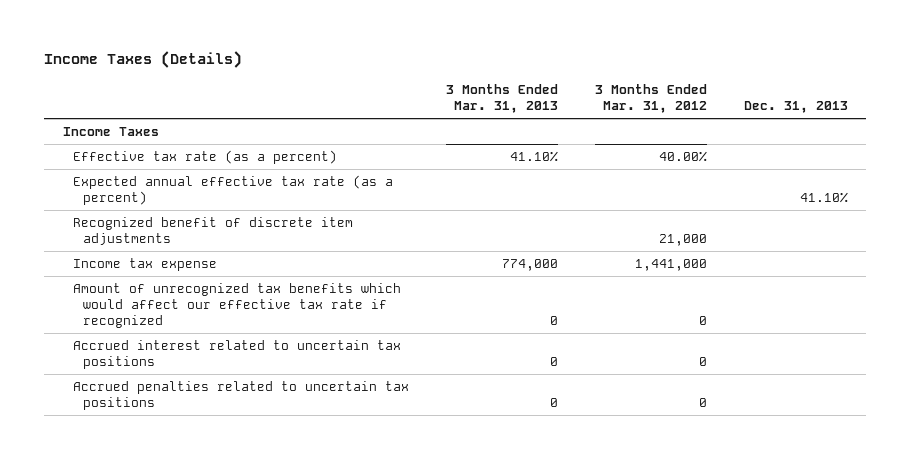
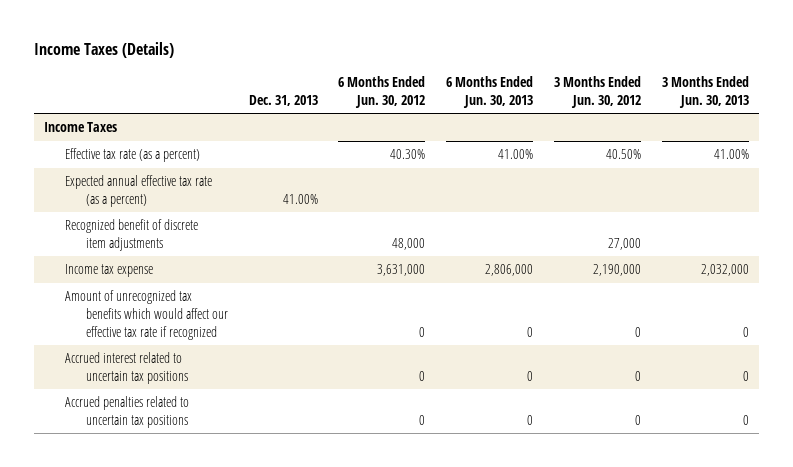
[445,84,558,114] 3 Months Ended Mar. 31, 2013 -> none
[594,84,707,114] 3 Months Ended Mar. 31, 2012 -> none
none -> [338,76,426,109] 6 Months Ended Jun. 30, 2012
none -> [446,76,534,109] 6 Months Ended Jun. 30, 2013
none -> [554,76,642,109] 3 Months Ended Jun. 30, 2012
none -> [662,76,750,109] 3 Months Ended Jun. 30, 2013
[799,192,848,204] 41.10% -> [282,193,318,204] 41.00%

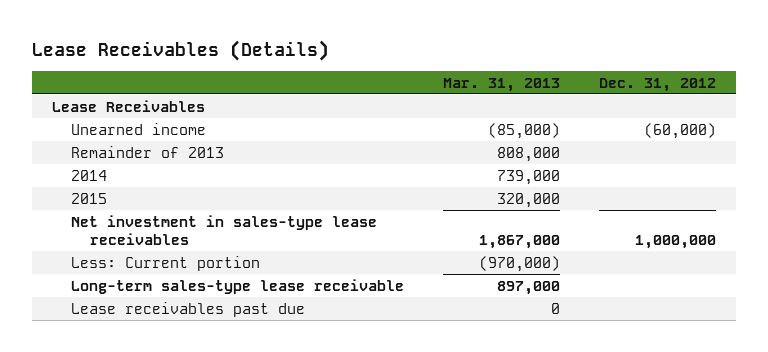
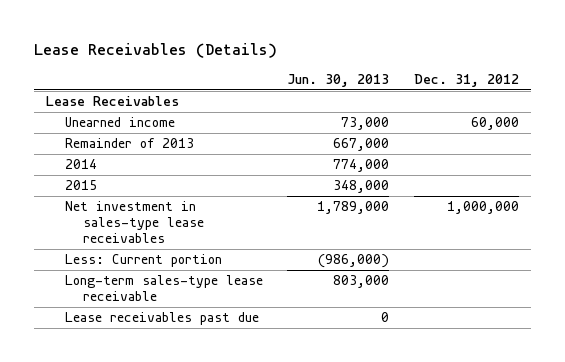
[443,77,561,92] Mar. 31, 2013 -> none
none -> [287,74,390,88] Jun. 30, 2013
[644,122,717,139] (60,000) -> [470,117,519,131] 60,000

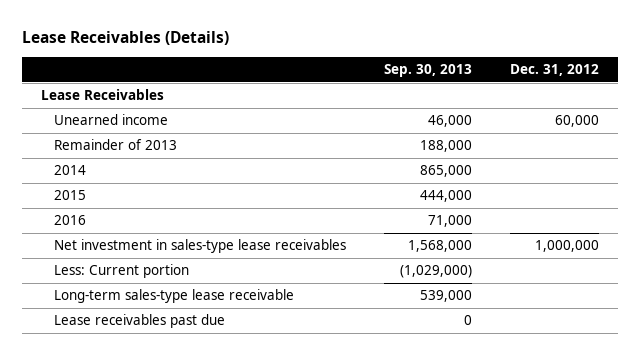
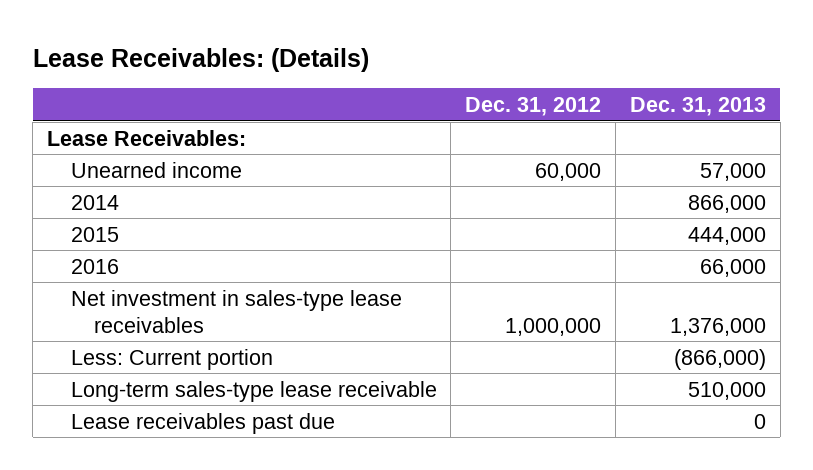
[22,31,230,46] Lease Receivables (Details) -> [32,47,369,72] Lease Receivables: (Details)
[383,64,472,78] Sep. 30, 2013 -> none
none -> [629,96,766,116] Dec. 31, 2013
[41,89,165,101] Lease Receivables -> [47,129,247,146] Lease Receivables:
[53,139,177,151] Remainder of 2013 -> none

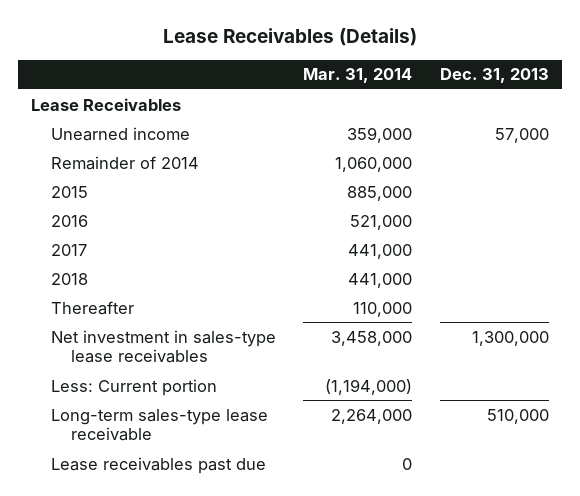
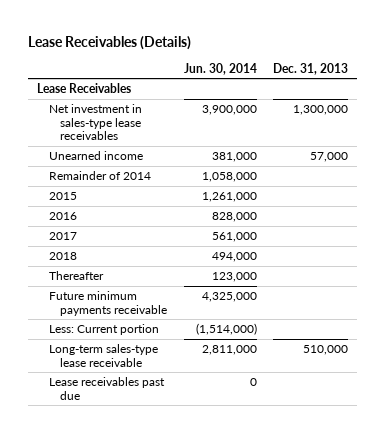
[303,68,413,84] Mar. 31, 2014 -> none
none -> [183,62,257,75] Jun. 30, 2014
[51,329,277,364] Net investment in sales-type lease receivables -> [48,104,142,141] Net investment in sales-type lease receivables
none -> [48,291,168,316] Future minimum payments receivable

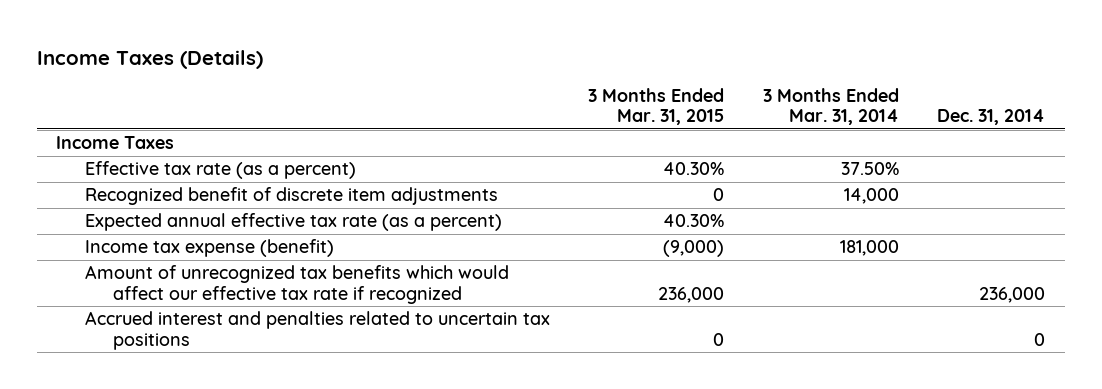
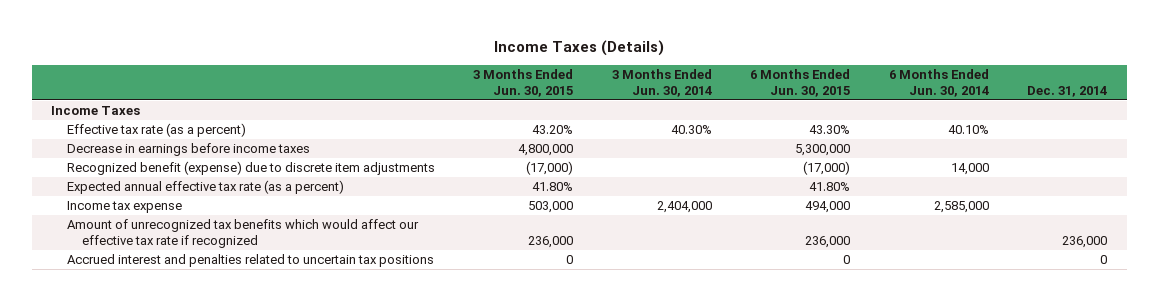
[588,87,725,126] 3 Months Ended Mar. 31, 2015 -> none
[762,87,899,126] 3 Months Ended Mar. 31, 2014 -> none
none -> [473,69,574,97] 3 Months Ended Jun. 30, 2015
none -> [611,69,712,97] 3 Months Ended Jun. 30, 2014
none -> [750,69,851,97] 6 Months Ended Jun. 30, 2015
none -> [888,69,989,97] 6 Months Ended Jun. 30, 2014
none -> [66,143,310,157] Decrease in earnings before income taxes
[84,187,498,206] Recognized benefit of discrete item adjustments -> [66,161,435,176] Recognized benefit (expense) due to discrete item adjustments
[84,239,334,258] Income tax expense (benefit) -> [66,201,182,214] Income tax expense

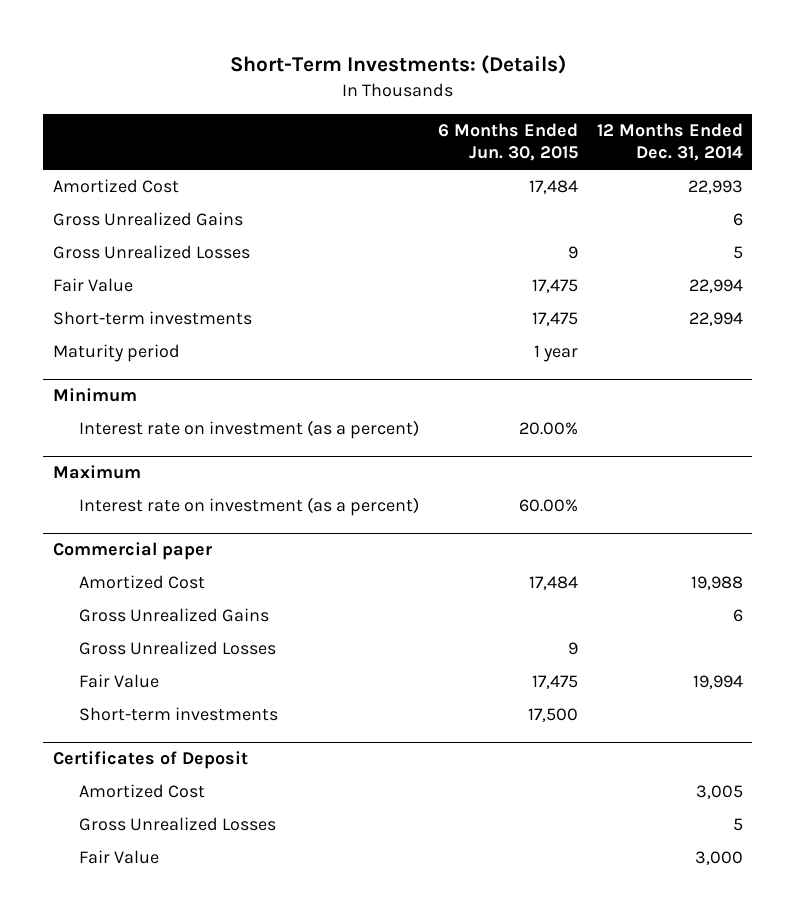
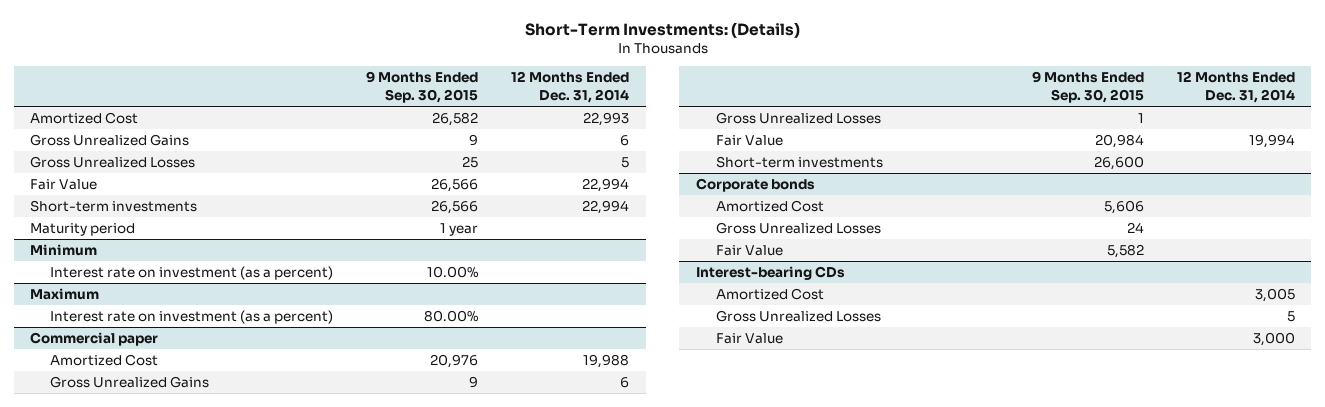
[438,123,579,162] 6 Months Ended Jun. 30, 2015 -> none
none -> [366,71,479,103] 9 Months Ended Sep. 30, 2015
none -> [695,178,815,193] Corporate bonds
none -> [715,200,824,213] Amortized Cost
none -> [715,222,881,235] Gross Unrealized Losses
none -> [715,245,783,257] Fair Value
[52,751,248,770] Certificates of Deposit -> [695,266,845,281] Interest-bearing CDs

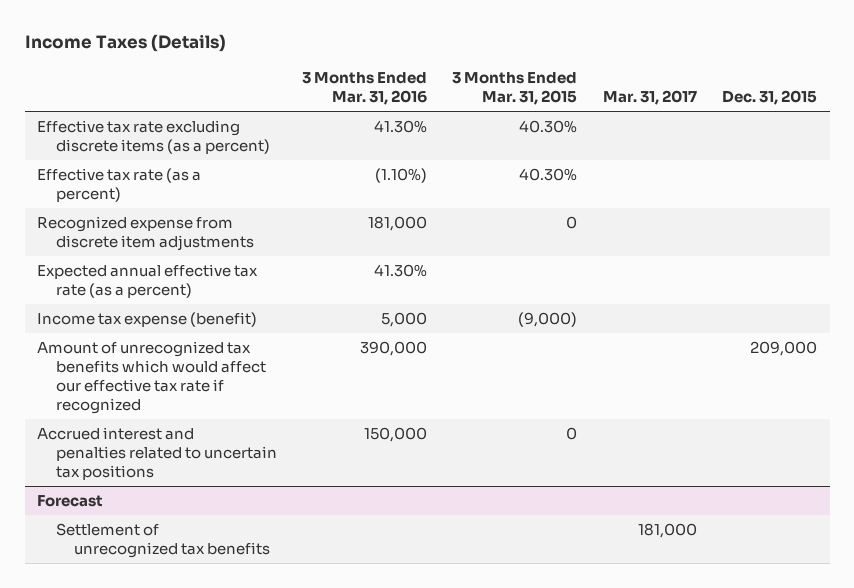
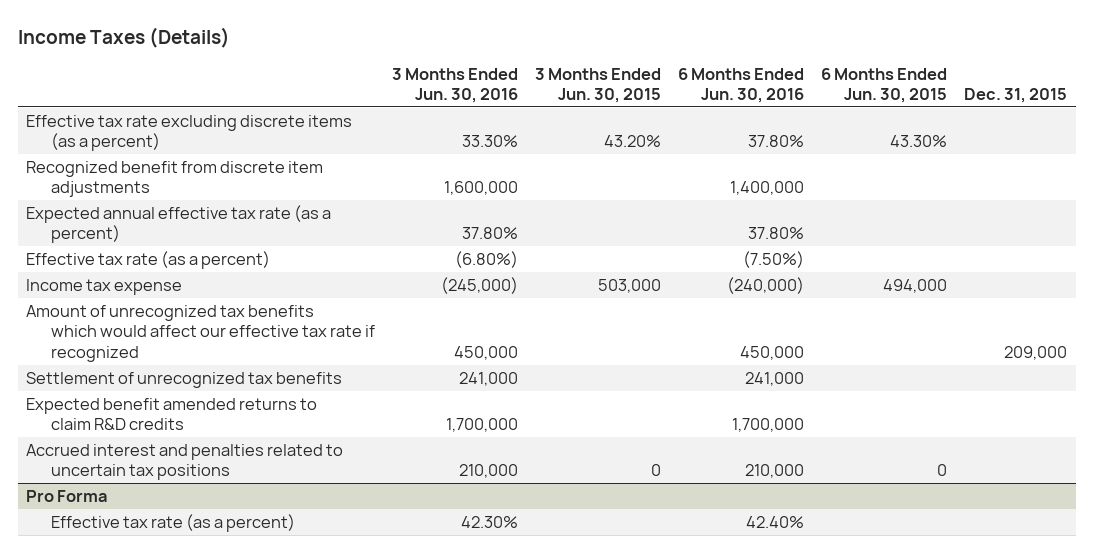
[301,71,427,105] 3 Months Ended Mar. 31, 2016 -> none
[452,71,578,105] 3 Months Ended Mar. 31, 2015 -> none
[602,89,697,105] Mar. 31, 2017 -> none
none -> [392,67,519,104] 3 Months Ended Jun. 30, 2016
none -> [535,67,662,104] 3 Months Ended Jun. 30, 2015
none -> [678,67,805,104] 6 Months Ended Jun. 30, 2016
none -> [821,67,948,104] 6 Months Ended Jun. 30, 2015
[37,216,254,252] Recognized expense from discrete item adjustments -> [26,160,324,198] Recognized benefit from discrete item adjustments
[37,168,202,203] Effective tax rate (as a percent) -> [26,250,271,269] Effective tax rate (as a percent)
[37,312,258,328] Income tax expense (benefit) -> [26,278,183,295] Income tax expense
none -> [26,371,343,388] Settlement of unrecognized tax benefits
none -> [26,397,318,431] Expected benefit amended returns to claim R&D credits
[37,495,104,508] Forecast -> none
[55,523,270,559] Settlement of unrecognized tax benefits -> none
none -> [26,489,109,502] Pro Forma
none -> [51,513,296,532] Effective tax rate (as a percent)

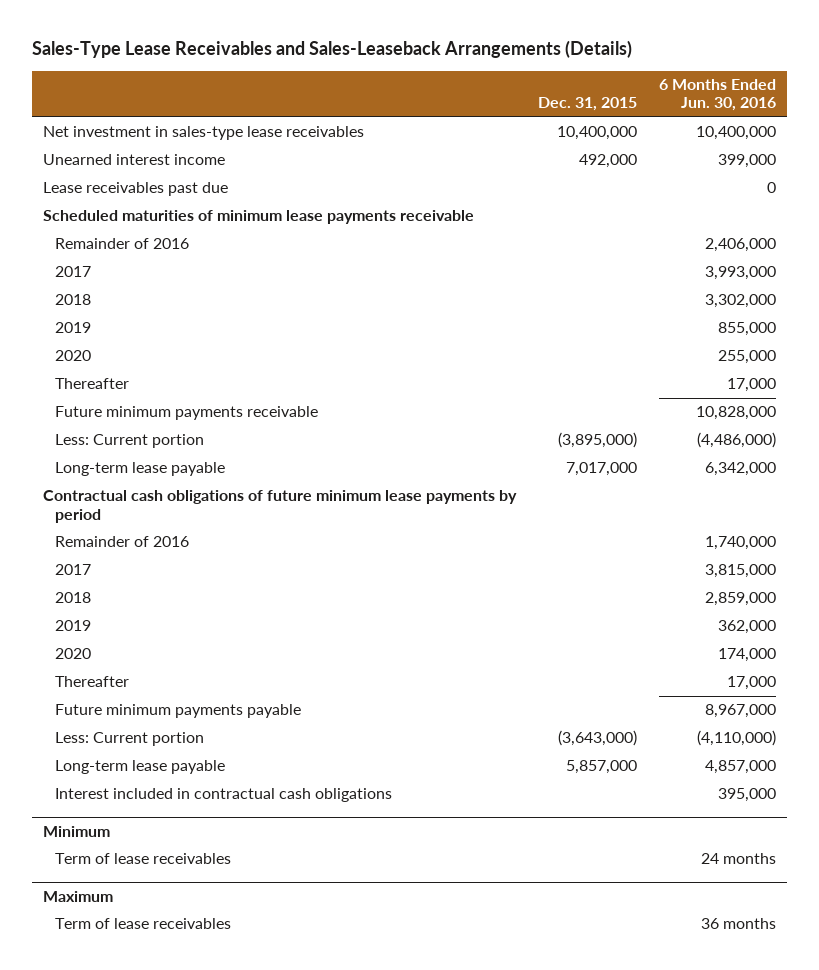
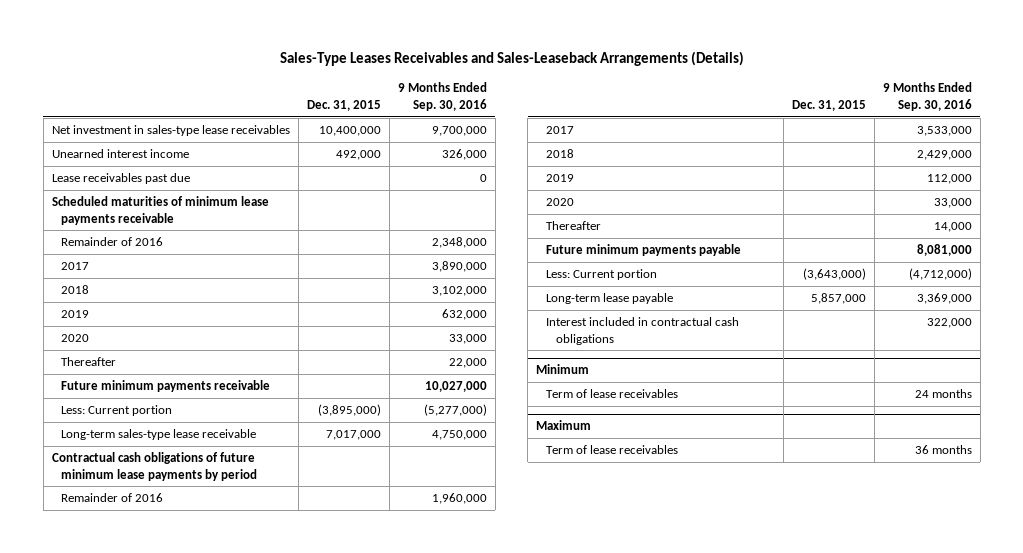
[31,40,632,59] Sales-Type Lease Receivables and Sales-Leaseback Arrangements (Details) -> [279,51,744,67] Sales-Type Leases Receivables and Sales-Leaseback Arrangements (Details)
[659,78,777,112] 6 Months Ended Jun. 30, 2016 -> none
none -> [397,82,487,112] 9 Months Ended Sep. 30, 2016
[54,462,225,477] Long-term lease payable -> [61,429,257,441] Long-term sales-type lease receivable

